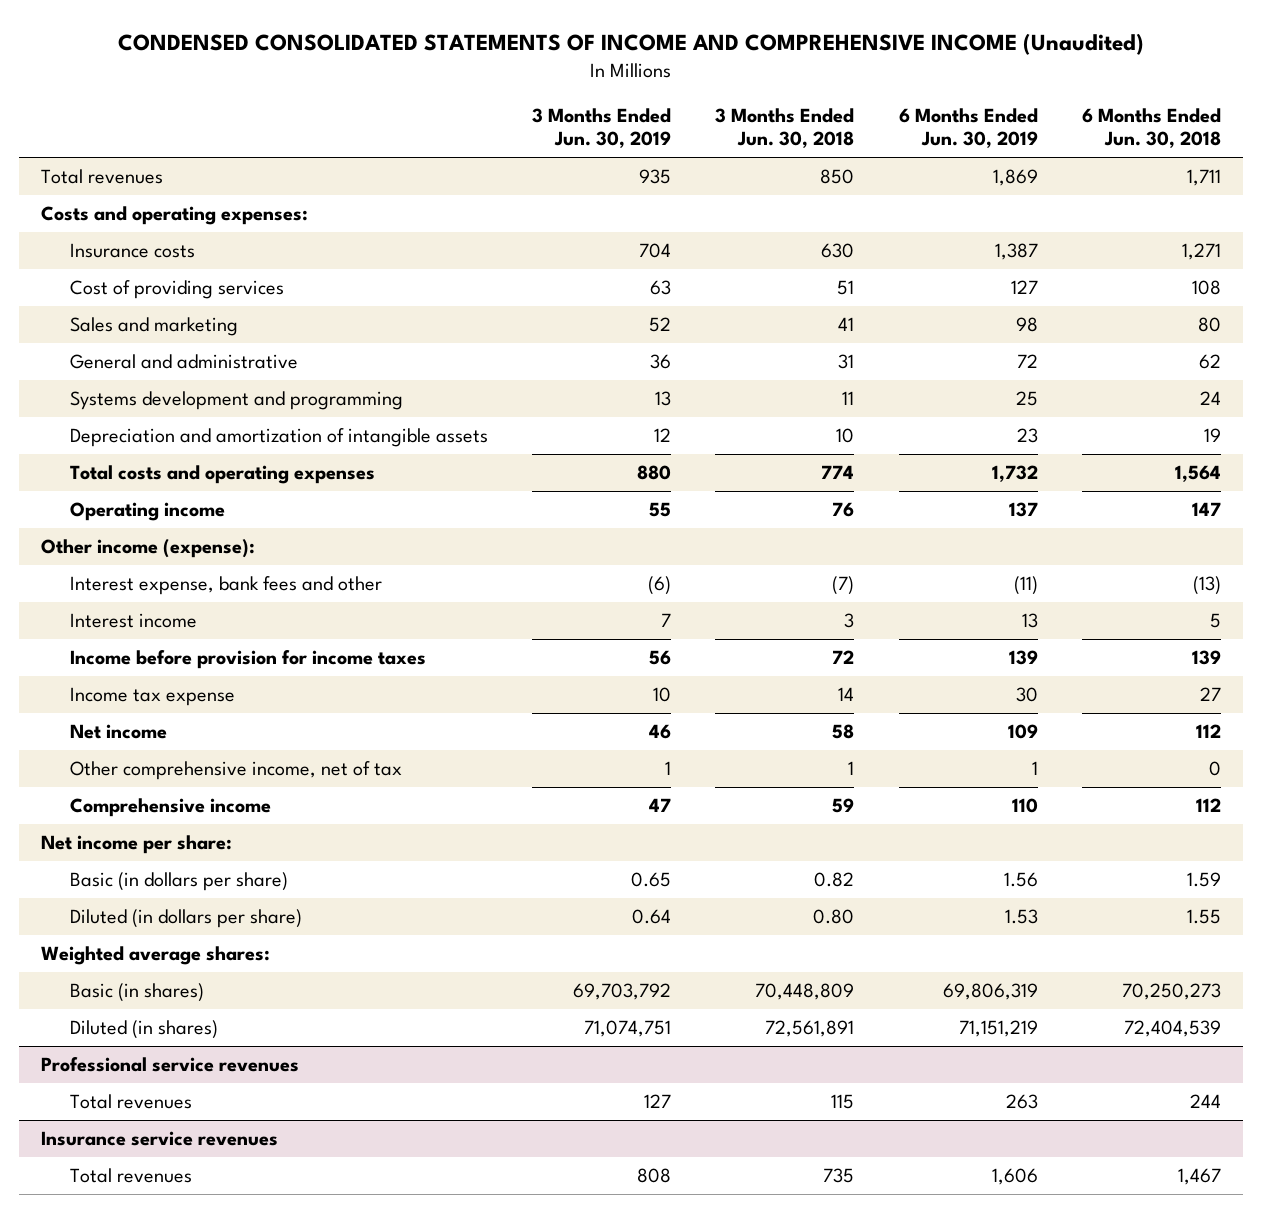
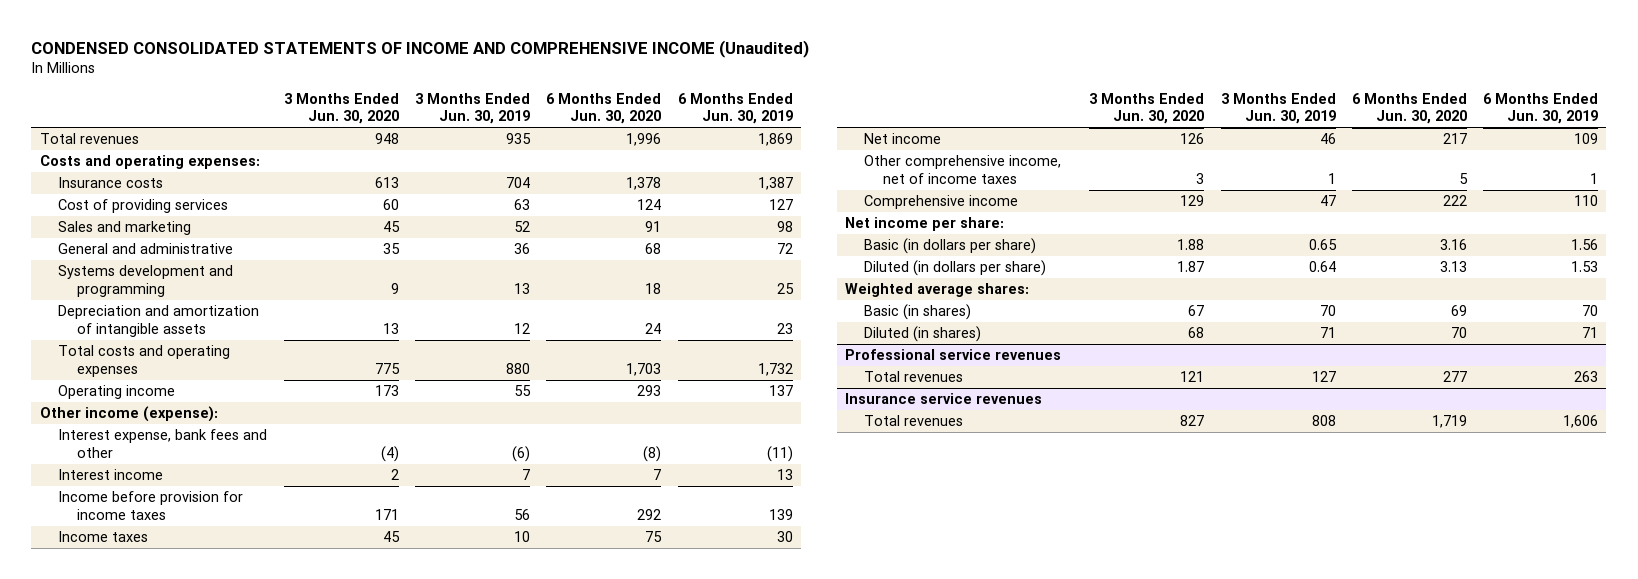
[715,108,855,149] 3 Months Ended Jun. 30, 2018 -> none
[1081,108,1221,149] 6 Months Ended Jun. 30, 2018 -> none
none -> [283,92,399,125] 3 Months Ended Jun. 30, 2020
none -> [546,92,662,125] 6 Months Ended Jun. 30, 2020
[70,687,236,707] Income tax expense -> [58,531,149,543] Income taxes
[70,761,403,781] Other comprehensive income, net of tax -> [863,155,1061,184] Other comprehensive income, net of income taxes
[573,983,672,1001] 69,703,792 -> [1319,305,1336,317] 70
[942,983,1038,1001] 69,806,319 -> [1582,305,1599,317] 70
[584,1020,672,1038] 71,074,751 -> [1319,327,1336,339] 71
[958,1020,1038,1038] 71,151,219 -> [1582,327,1599,339] 71

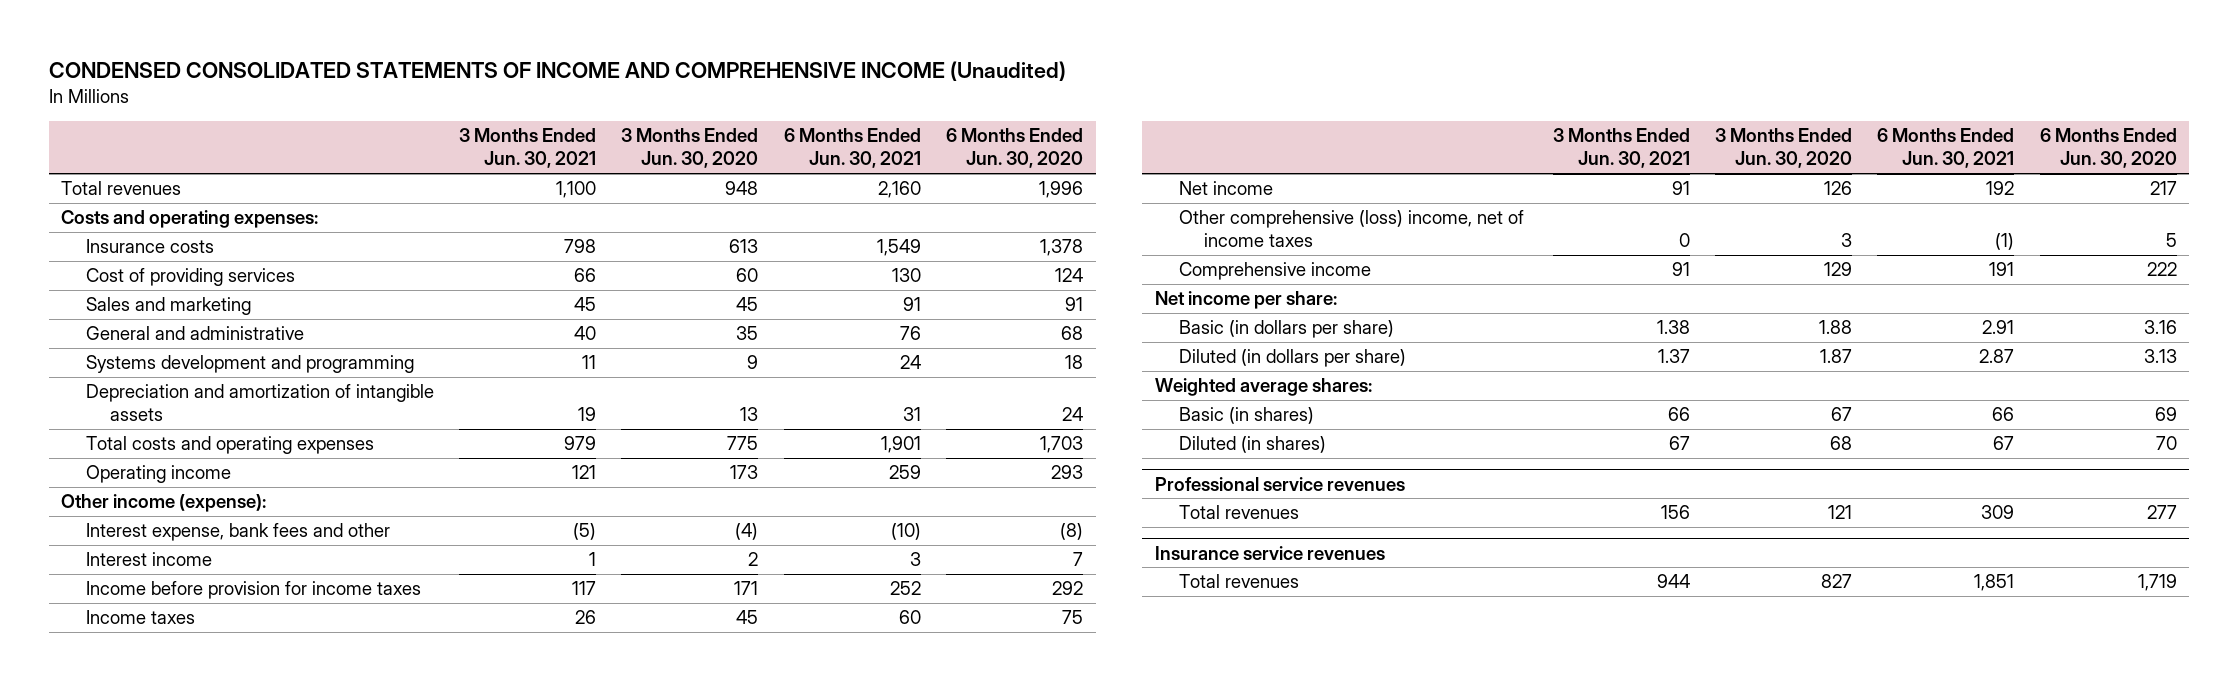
[415,92,531,125] 3 Months Ended Jun. 30, 2019 -> none
[677,92,793,125] 6 Months Ended Jun. 30, 2019 -> none
none -> [459,128,597,169] 3 Months Ended Jun. 30, 2021
none -> [783,128,921,169] 6 Months Ended Jun. 30, 2021
[863,155,1061,184] Other comprehensive income, net of income taxes -> [1179,210,1525,248] Other comprehensive (loss) income, net of income taxes

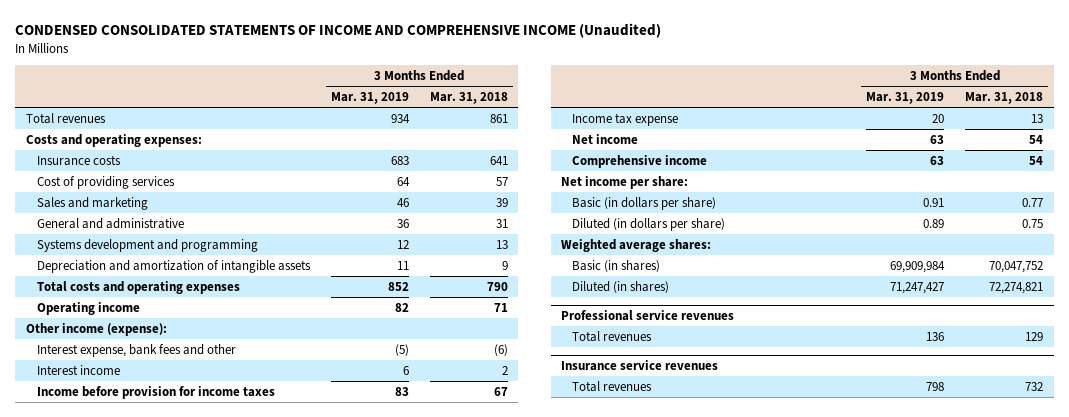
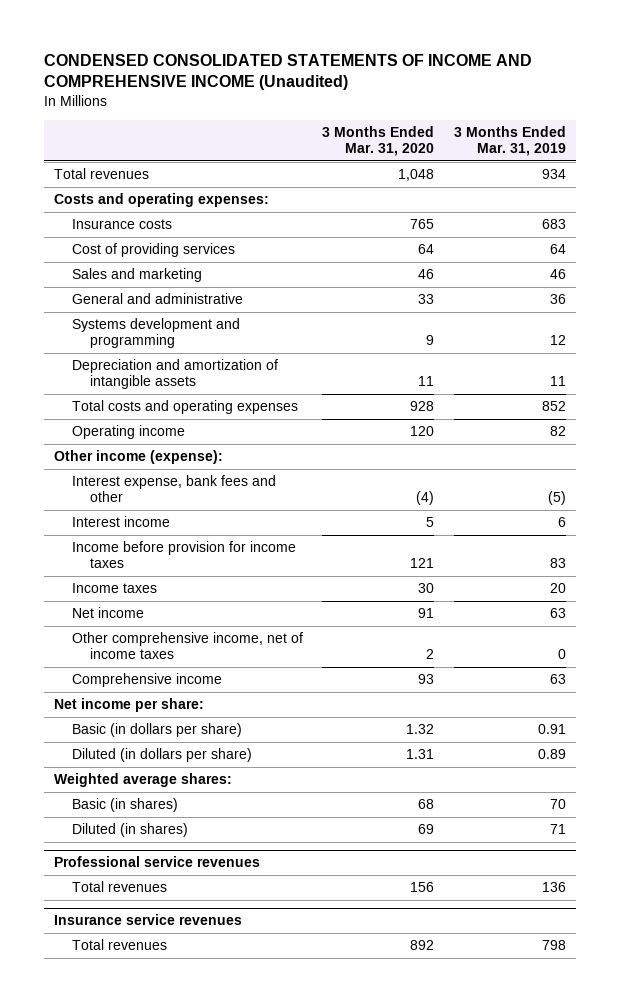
[429,92,508,105] Mar. 31, 2018 -> none
none -> [322,125,435,157] 3 Months Ended Mar. 31, 2020
[572,112,679,126] Income tax expense -> [71,583,157,594] Income taxes
none -> [71,632,303,660] Other comprehensive income, net of income taxes
[890,260,946,273] 69,909,984 -> [549,799,566,810] 70
[890,281,945,294] 71,247,427 -> [549,824,566,835] 71

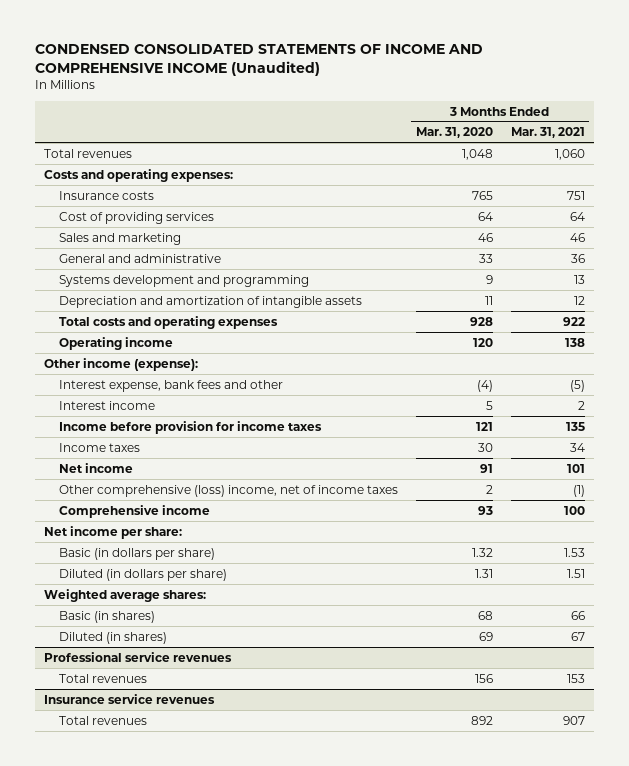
[453,125,566,157] 3 Months Ended Mar. 31, 2019 -> none
none -> [510,127,585,139] Mar. 31, 2021
[71,632,303,660] Other comprehensive income, net of income taxes -> [58,484,398,497] Other comprehensive (loss) income, net of income taxes

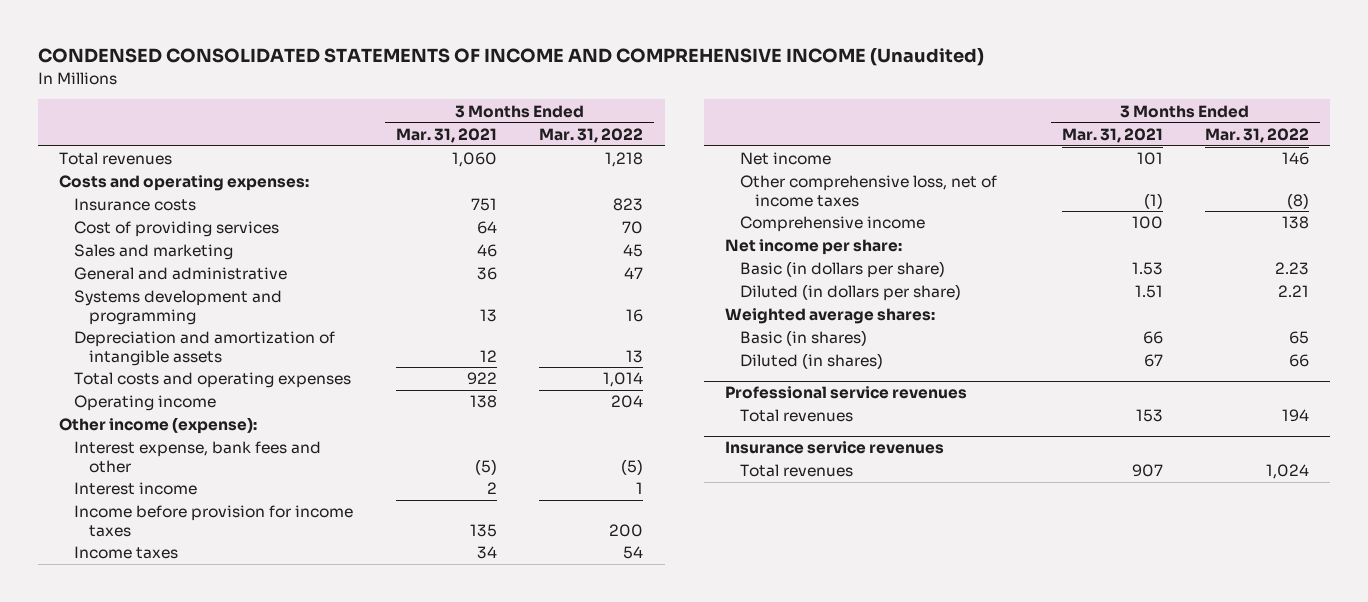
[415,127,493,139] Mar. 31, 2020 -> none
none -> [539,127,644,143] Mar. 31, 2022
[58,484,398,497] Other comprehensive (loss) income, net of income taxes -> [740,175,998,207] Other comprehensive loss, net of income taxes

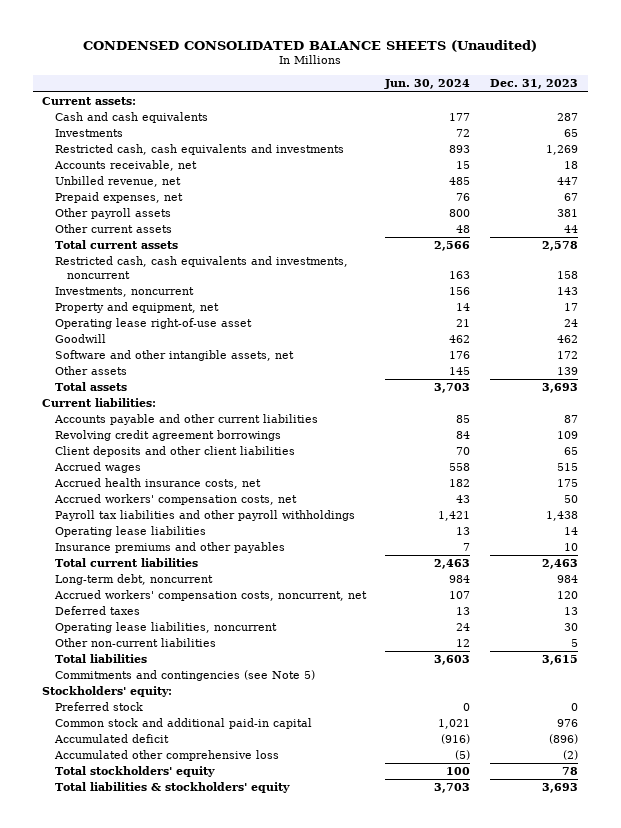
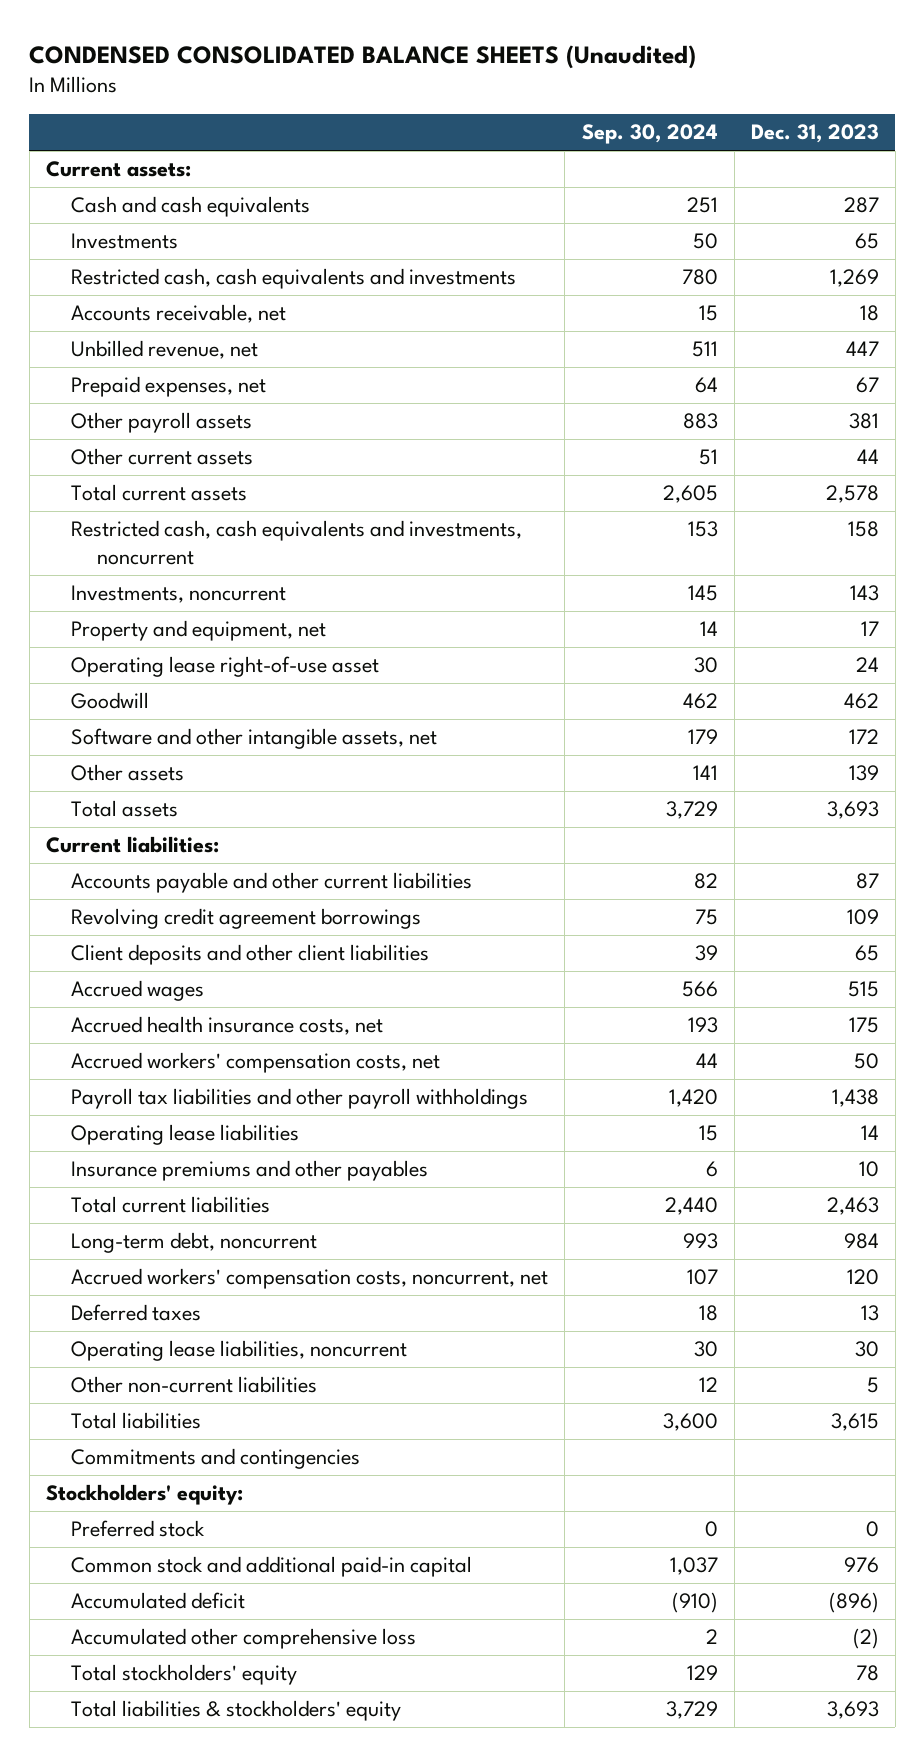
[384,79,471,90] Jun. 30, 2024 -> none
none -> [581,124,718,145] Sep. 30, 2024
[54,670,315,682] Commitments and contingencies (see Note 5) -> [71,1448,361,1470] Commitments and contingencies

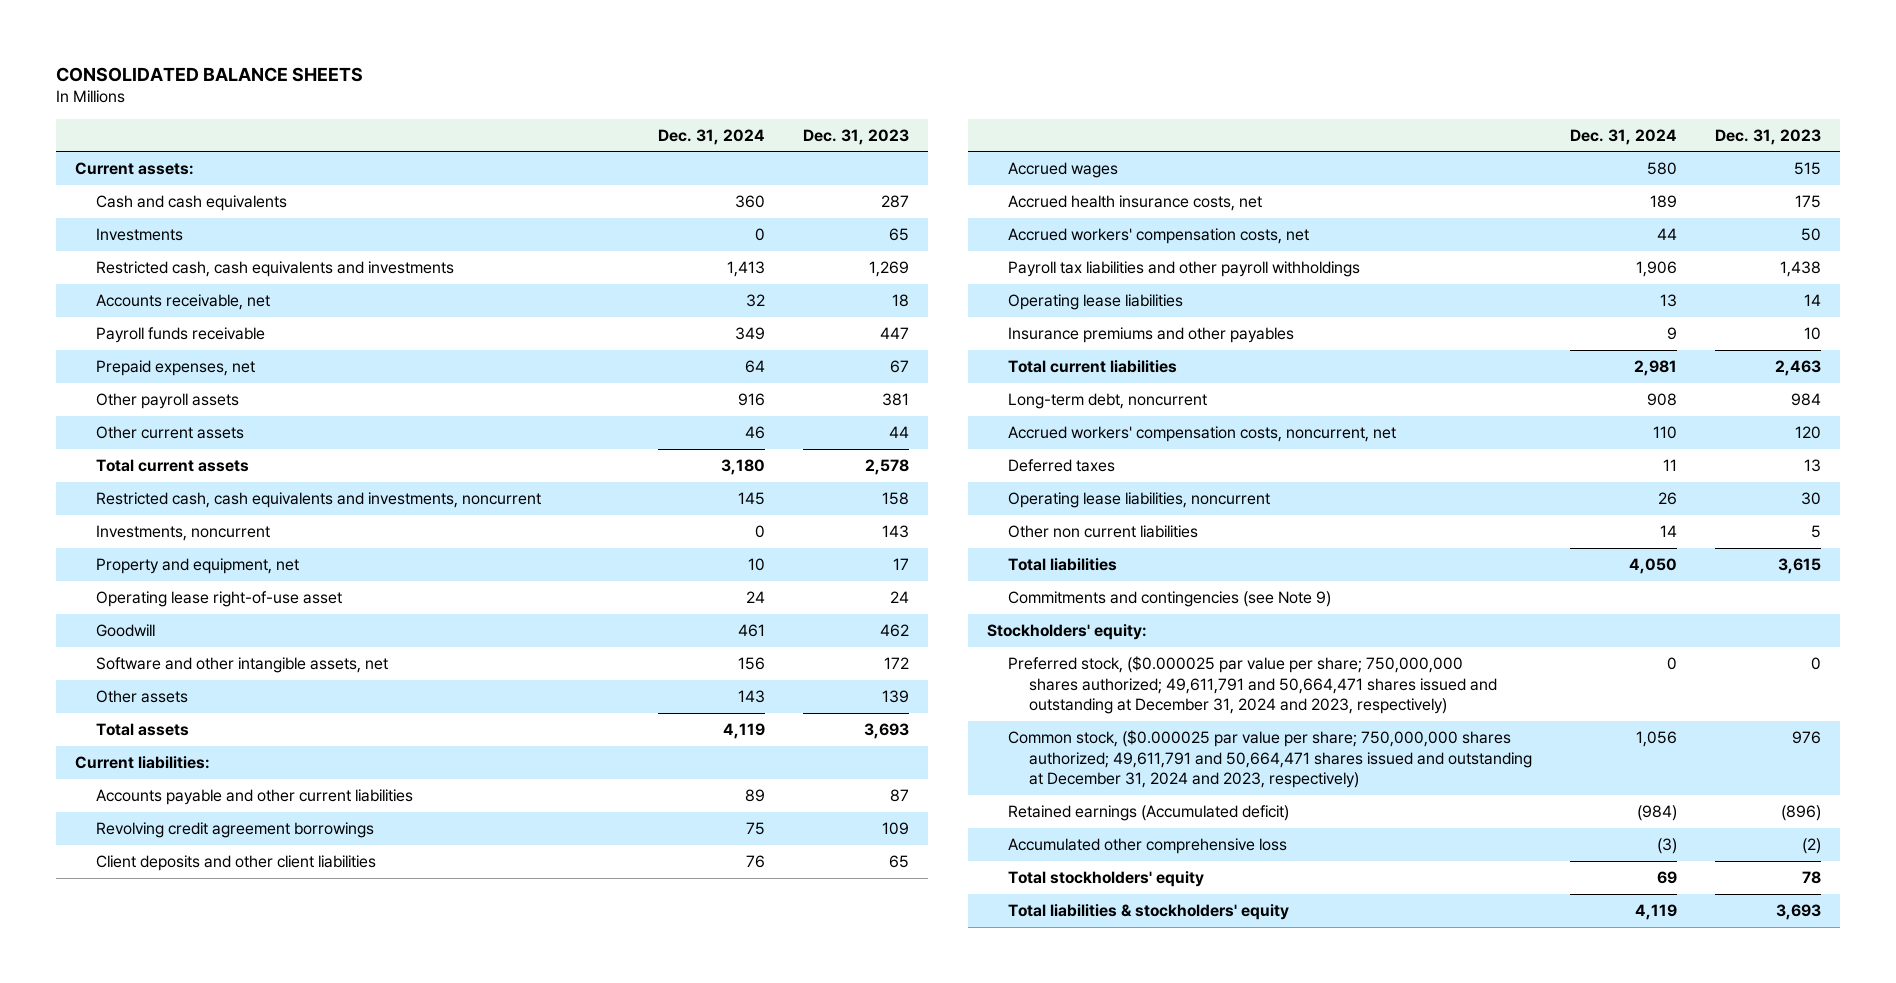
[29,44,697,69] CONDENSED CONSOLIDATED BALANCE SHEETS (Unaudited) -> [55,66,363,82] CONSOLIDATED BALANCE SHEETS
[581,124,718,145] Sep. 30, 2024 -> none
none -> [657,128,765,145] Dec. 31, 2024
[71,340,259,360] Unbilled revenue, net -> [95,327,265,344] Payroll funds receivable
[71,1376,318,1394] Other non-current liabilities -> [1008,525,1199,539] Other non current liabilities
[71,1448,361,1470] Commitments and contingencies -> [1008,591,1332,608] Commitments and contingencies (see Note 9)
[71,1520,206,1538] Preferred stock -> [1008,656,1498,715] Preferred stock, ($0.000025 par value per share; 750,000,000 shares authorized; 49,611,791 and 50,664,471 shares issued and outstanding at December 31, 2024 and 2023, respectively)
[71,1556,473,1578] Common stock and additional paid-in capital -> [1008,730,1533,789] Common stock, ($0.000025 par value per share; 750,000,000 shares authorized; 49,611,791 and 50,664,471 shares issued and outstanding at December 31, 2024 and 2023, respectively)
[71,1592,246,1610] Accumulated deficit -> [1008,805,1290,822] Retained earnings (Accumulated deficit)

